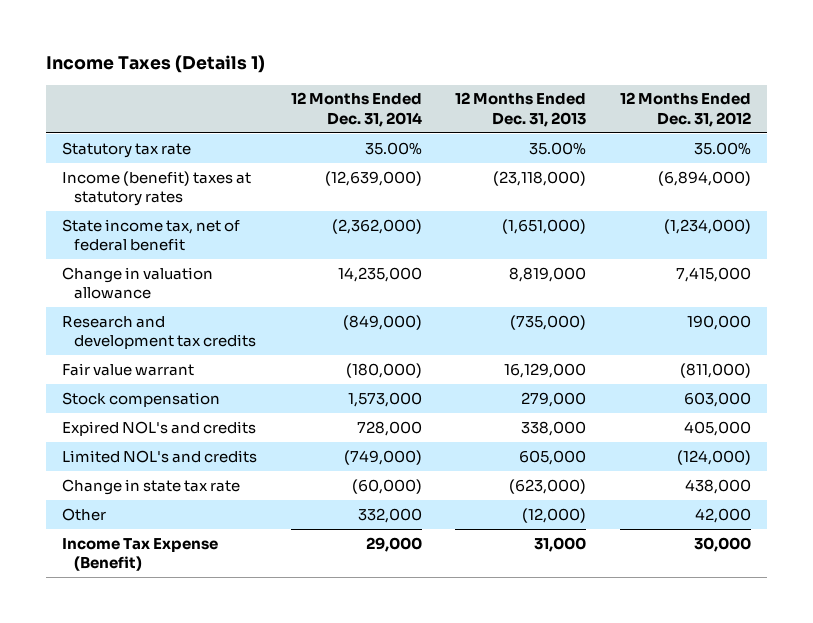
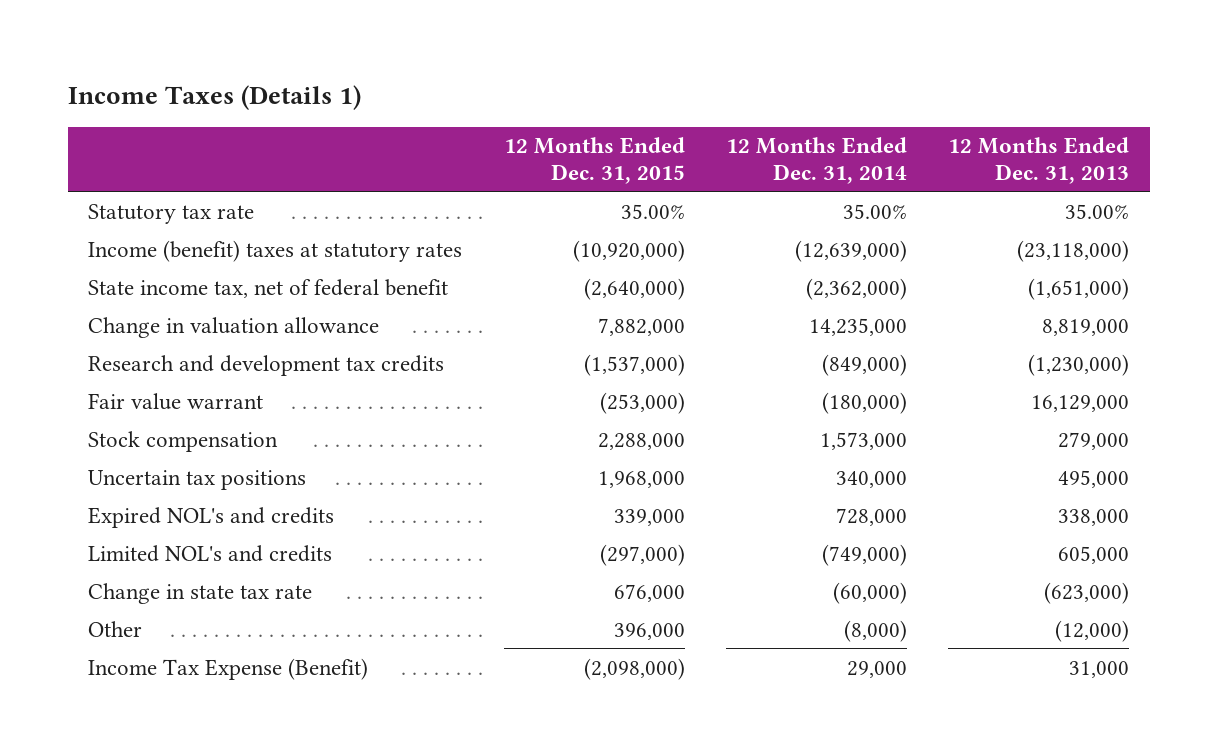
[619,92,751,127] 12 Months Ended Dec. 31, 2012 -> none
none -> [503,137,685,184] 12 Months Ended Dec. 31, 2015
[510,314,587,330] (735,000) -> [1027,353,1129,376] (1,230,000)
none -> [88,469,307,490] Uncertain tax positions
[357,507,422,523] 332,000 -> [843,619,907,642] (8,000)

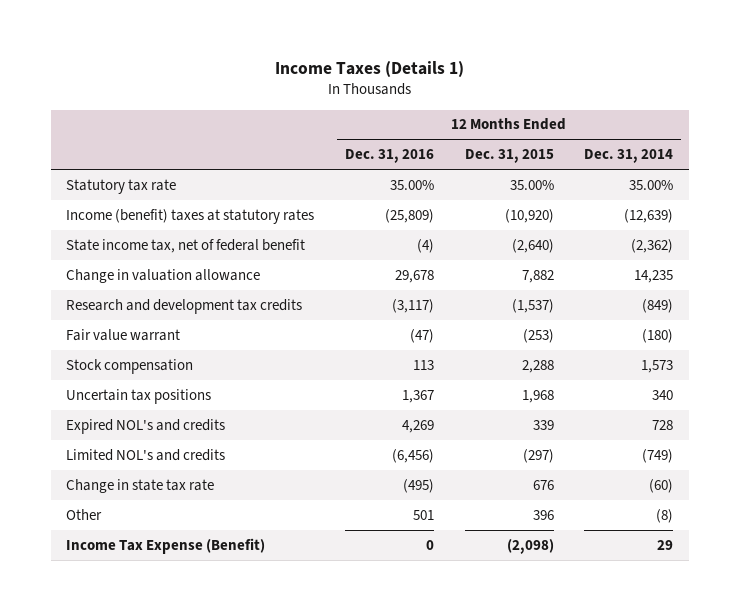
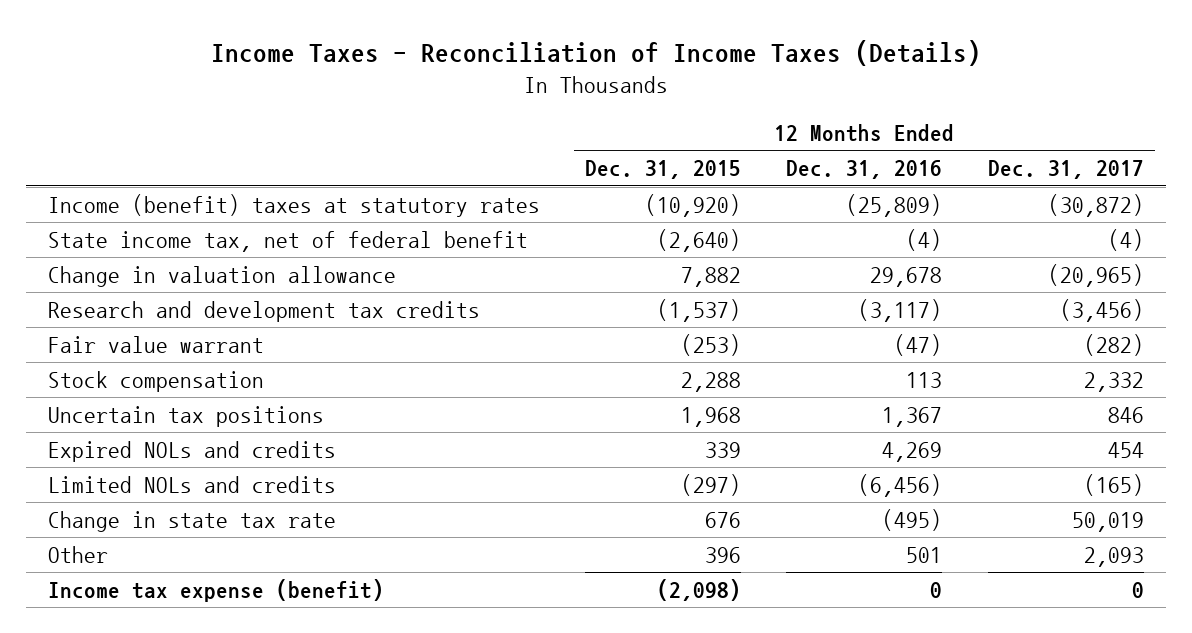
[274,61,464,78] Income Taxes (Details 1) -> [210,40,981,67] Income Taxes - Reconciliation of Income Taxes (Details)
[584,149,674,164] Dec. 31, 2014 -> none
none -> [987,160,1144,180] Dec. 31, 2017
[66,178,177,194] Statutory tax rate -> none
[66,418,226,434] Expired NOL's and credits -> [48,440,337,462] Expired NOLs and credits
[66,448,226,461] Limited NOL's and credits -> [48,475,337,493] Limited NOLs and credits
[66,537,266,554] Income Tax Expense (Benefit) -> [48,578,385,602] Income tax expense (benefit)

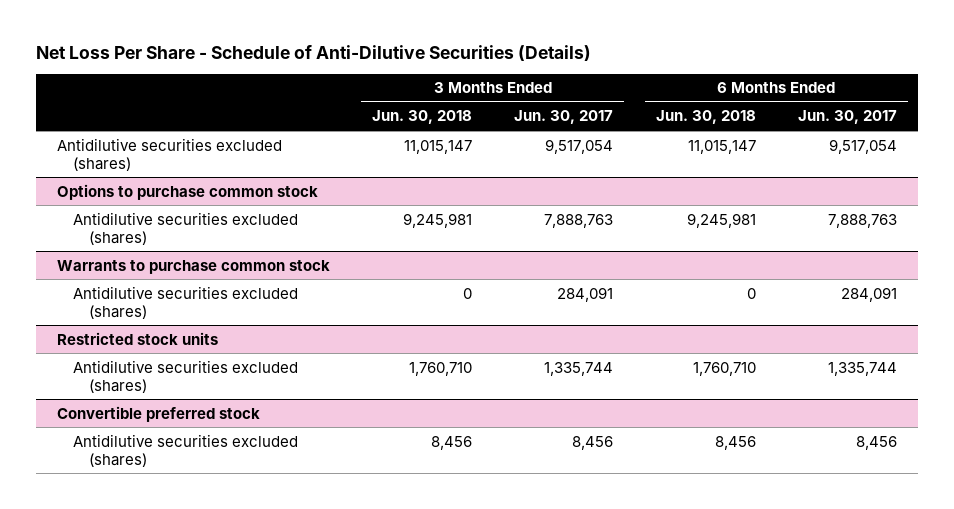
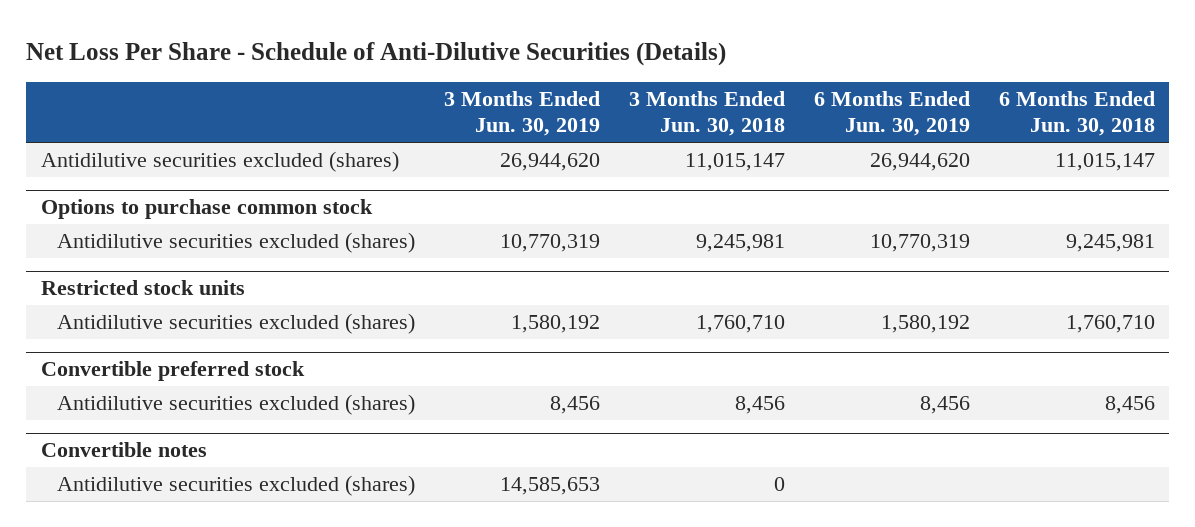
[514,110,614,125] Jun. 30, 2017 -> none
[797,110,897,125] Jun. 30, 2017 -> none
none -> [443,90,600,137] 3 Months Ended Jun. 30, 2019
none -> [813,90,970,137] 6 Months Ended Jun. 30, 2019
[56,259,330,274] Warrants to purchase common stock -> none
[72,285,298,319] Antidilutive securities excluded (shares) -> none
none -> [40,442,207,458] Convertible notes
none -> [56,475,415,497] Antidilutive securities excluded (shares)

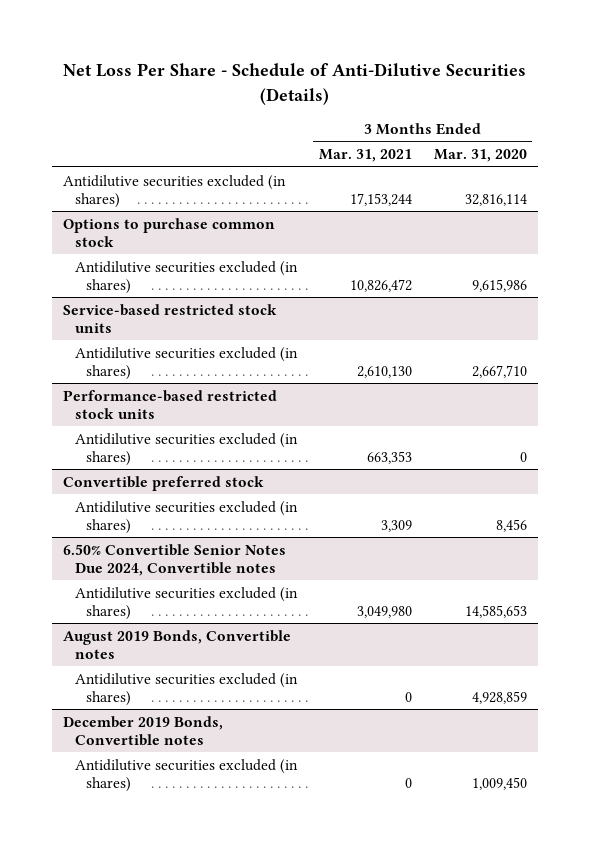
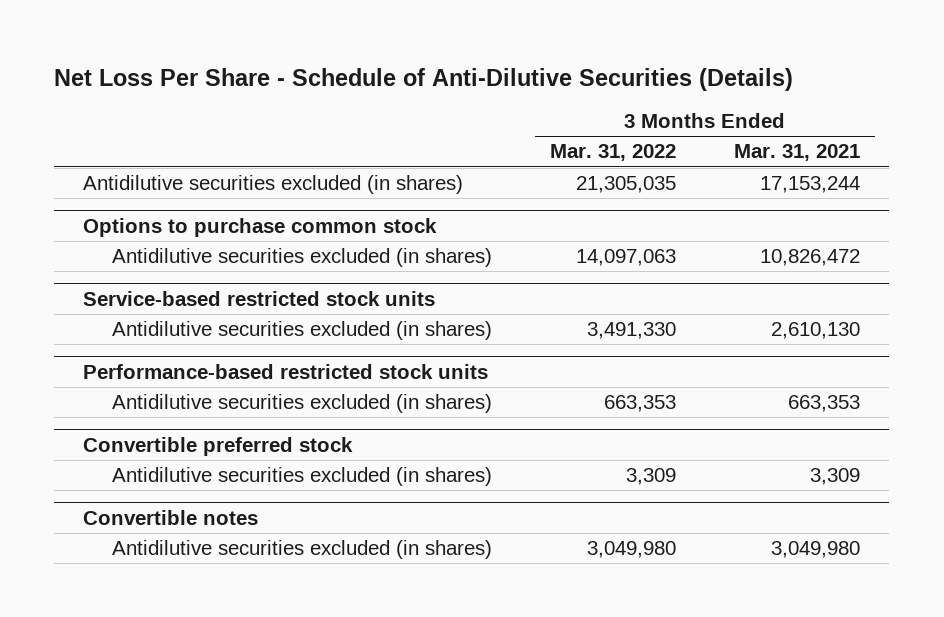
[433,149,527,163] Mar. 31, 2020 -> none
none -> [550,144,677,162] Mar. 31, 2022
[63,543,287,576] 6.50% Convertible Senior Notes Due 2024, Convertible notes -> none
none -> [83,509,259,525] Convertible notes
[63,629,292,659] August 2019 Bonds, Convertible notes -> none
[74,672,298,706] Antidilutive securities excluded (in shares) -> none
[63,715,224,746] December 2019 Bonds, Convertible notes -> none
[74,758,298,792] Antidilutive securities excluded (in shares) -> none

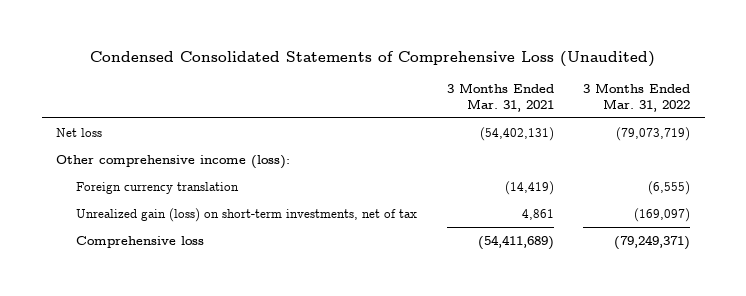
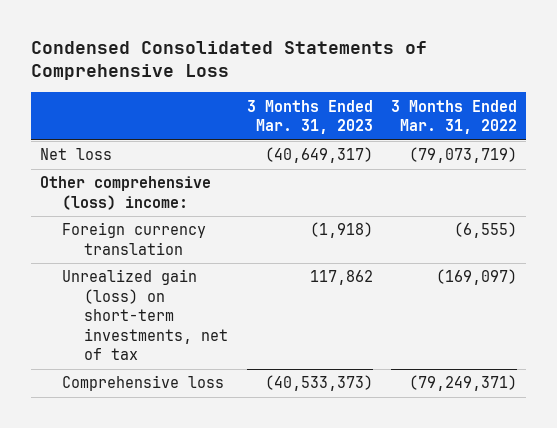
[90,50,656,67] Condensed Consolidated Statements of Comprehensive Loss (Unaudited) -> [30,41,427,81] Condensed Consolidated Statements of Comprehensive Loss
[446,82,554,113] 3 Months Ended Mar. 31, 2021 -> none
none -> [246,99,373,135] 3 Months Ended Mar. 31, 2023
[56,154,291,169] Other comprehensive income (loss): -> [39,176,211,210] Other comprehensive (loss) income:

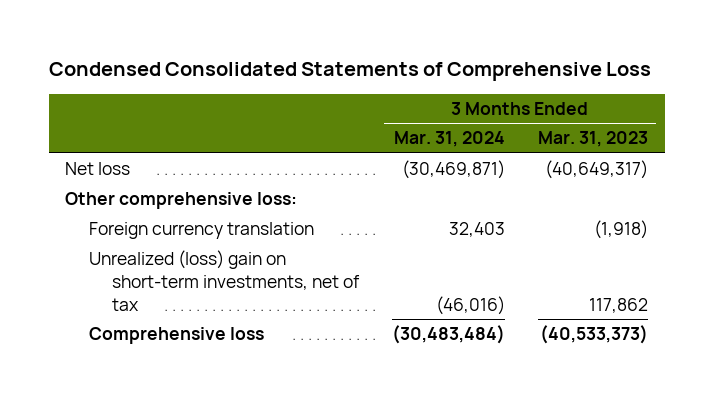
[391,99,518,135] 3 Months Ended Mar. 31, 2022 -> none
none -> [394,131,506,148] Mar. 31, 2024
[39,176,211,210] Other comprehensive (loss) income: -> [65,192,298,210] Other comprehensive loss:
[62,269,229,361] Unrealized gain (loss) on short-term investments, net of tax -> [88,250,361,311] Unrealized (loss) gain on short-term investments, net of tax

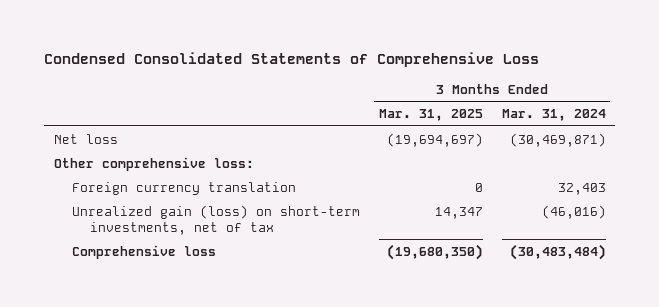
[538,131,649,148] Mar. 31, 2023 -> none
none -> [378,109,483,122] Mar. 31, 2025
[88,250,361,311] Unrealized (loss) gain on short-term investments, net of tax -> [71,204,360,235] Unrealized gain (loss) on short-term investments, net of tax

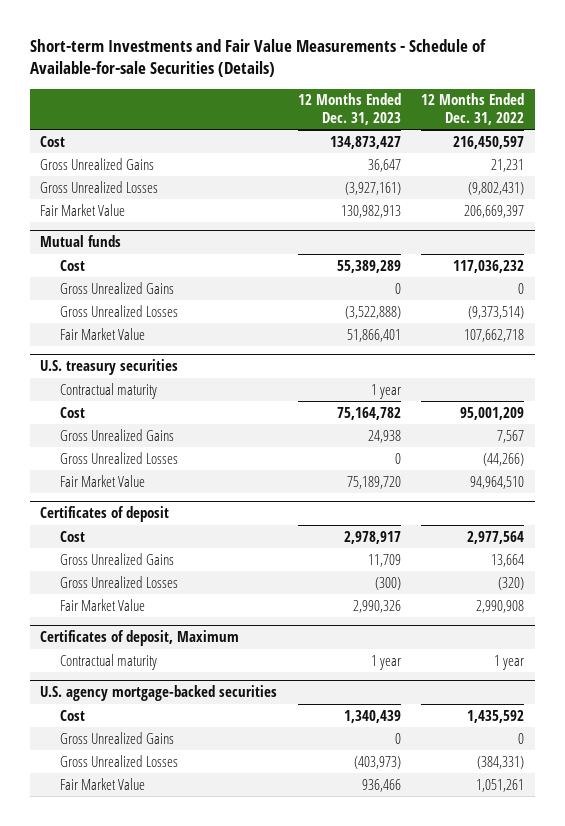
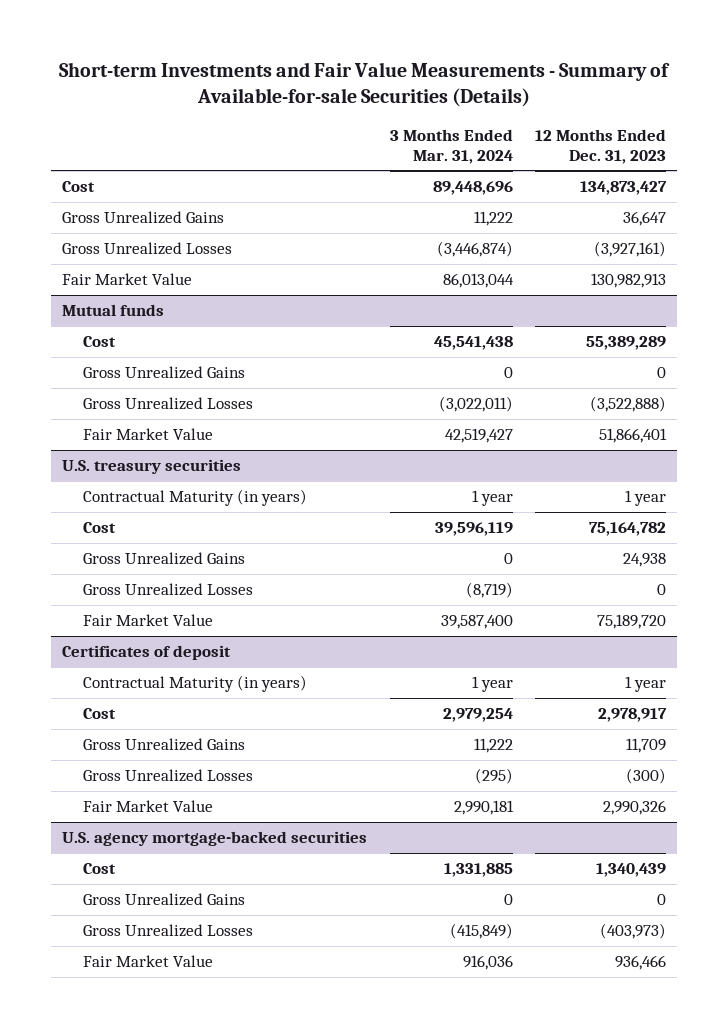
[29,39,486,78] Short-term Investments and Fair Value Measurements - Schedule of Available-for-sale Securities (Details) -> [59,61,671,107] Short-term Investments and Fair Value Measurements - Summary of Available-for-sale Securities (Details)
[421,93,525,125] 12 Months Ended Dec. 31, 2022 -> none
none -> [389,128,513,164] 3 Months Ended Mar. 31, 2024
[59,382,157,399] Contractual maturity -> [82,489,307,507] Contractual Maturity (in years)
none -> [82,675,307,693] Contractual Maturity (in years)
[40,630,240,647] Certificates of deposit, Maximum -> none
[59,653,157,670] Contractual maturity -> none

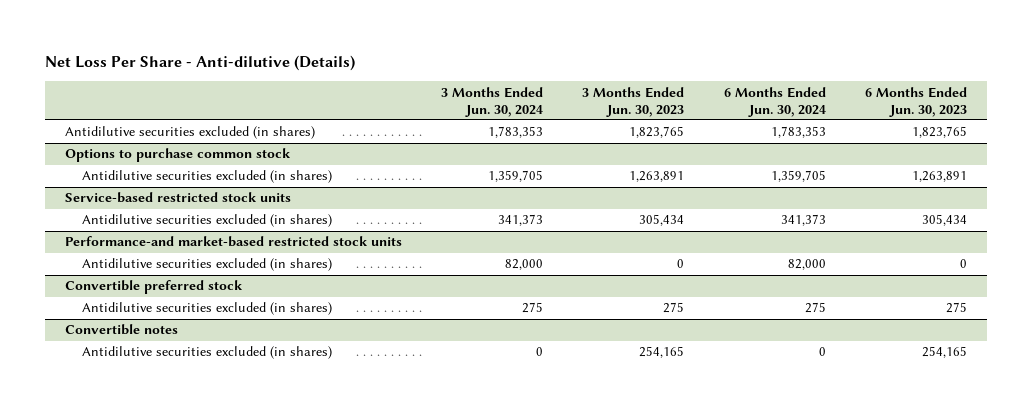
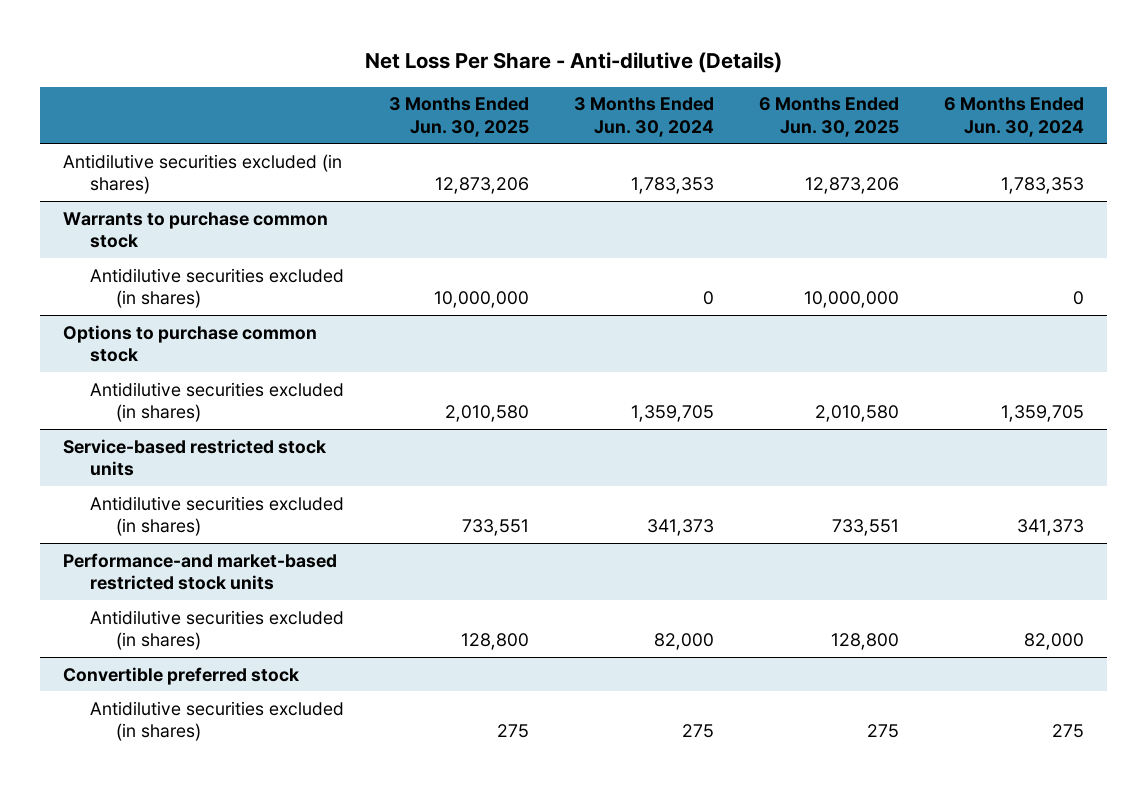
[582,86,685,117] 3 Months Ended Jun. 30, 2023 -> none
[864,86,967,117] 6 Months Ended Jun. 30, 2023 -> none
none -> [388,97,529,137] 3 Months Ended Jun. 30, 2025
none -> [759,97,900,137] 6 Months Ended Jun. 30, 2025
none -> [62,211,328,249] Warrants to purchase common stock
none -> [89,267,344,309] Antidilutive securities excluded (in shares)
[65,324,179,336] Convertible notes -> none
[81,346,332,360] Antidilutive securities excluded (in shares) -> none

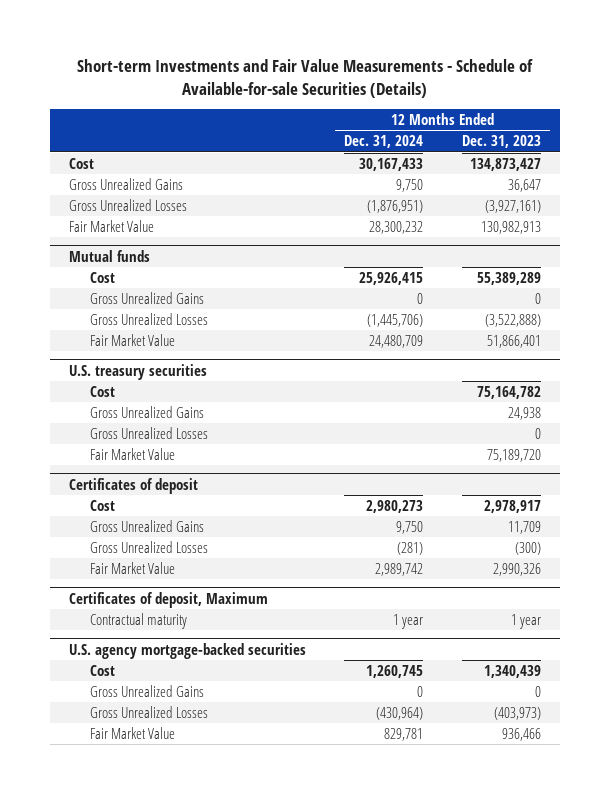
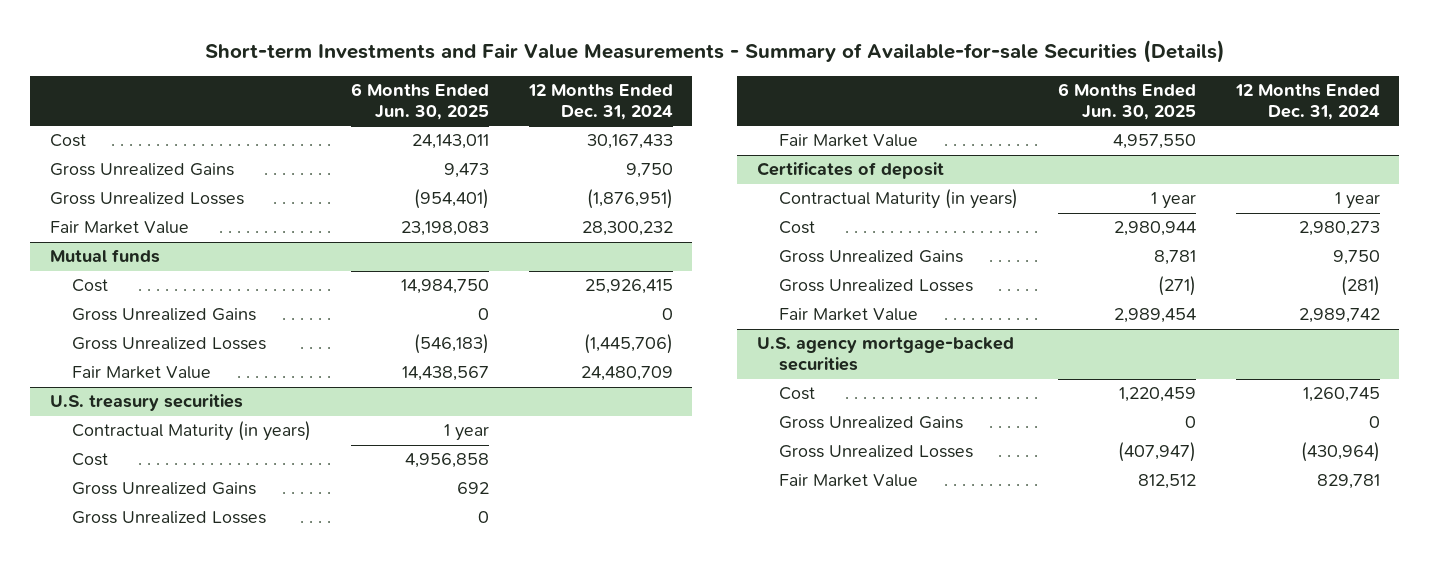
[76,59,533,98] Short-term Investments and Fair Value Measurements - Schedule of Available-for-sale Securities (Details) -> [204,39,1225,63] Short-term Investments and Fair Value Measurements - Summary of Available-for-sale Securities (Details)
[461,135,541,149] Dec. 31, 2023 -> none
none -> [350,83,489,121] 6 Months Ended Jun. 30, 2025
none -> [72,421,312,442] Contractual Maturity (in years)
none -> [779,189,1019,210] Contractual Maturity (in years)
[69,591,269,608] Certificates of deposit, Maximum -> none
[90,612,188,629] Contractual maturity -> none

